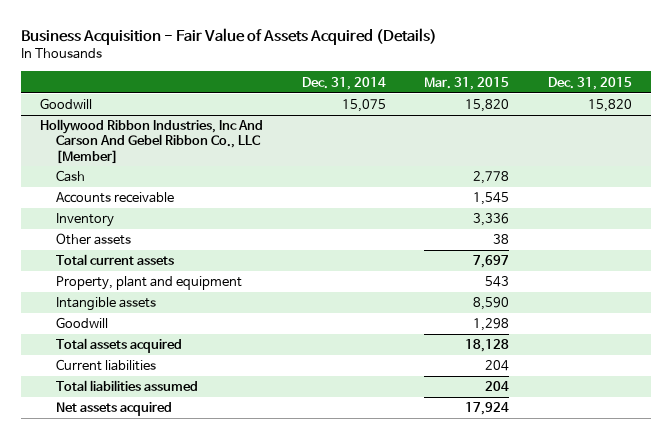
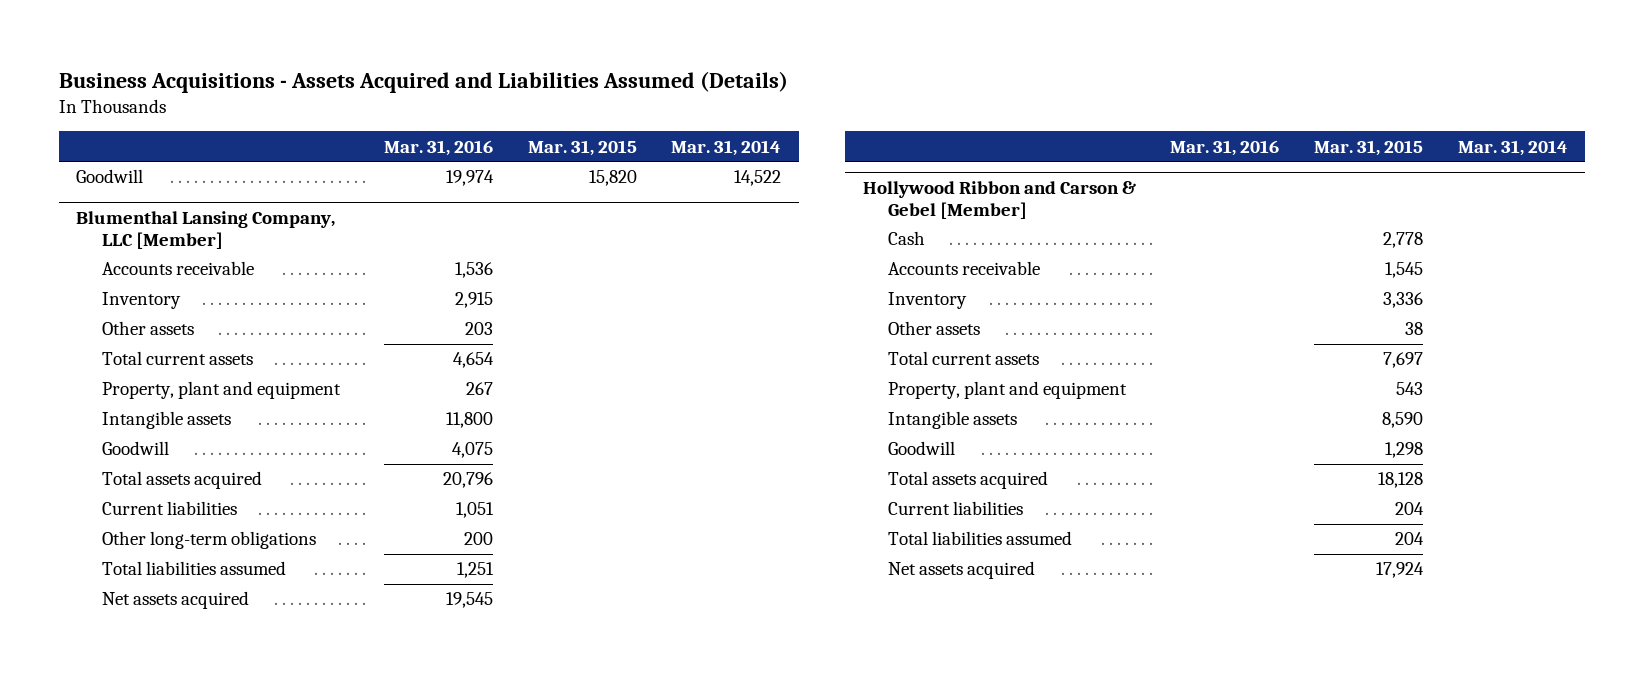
[20,27,437,45] Business Acquisition - Fair Value of Assets Acquired (Details) -> [58,70,788,93] Business Acquisitions - Assets Acquired and Liabilities Assumed (Details)
[301,76,386,90] Dec. 31, 2014 -> none
[547,76,632,90] Dec. 31, 2015 -> none
none -> [383,139,493,156] Mar. 31, 2016
none -> [671,139,782,156] Mar. 31, 2014
none -> [75,210,335,249] Blumenthal Lansing Company, LLC [Member]
none -> [101,261,254,276] Accounts receivable
none -> [101,292,181,310] Inventory
none -> [101,321,194,336] Other assets
none -> [101,351,253,366] Total current assets
none -> [101,381,341,400] Property, plant and equipment
none -> [101,411,231,430] Intangible assets
none -> [101,441,169,456] Goodwill
none -> [101,471,262,490] Total assets acquired
none -> [101,501,237,516] Current liabilities
none -> [101,531,316,550] Other long-term obligations
none -> [101,561,286,576] Total liabilities assumed
none -> [101,591,249,610] Net assets acquired
[39,119,263,164] Hollywood Ribbon Industries, Inc And Carson And Gebel Ribbon Co., LLC [Member] -> [862,180,1136,219] Hollywood Ribbon and Carson & Gebel [Member]

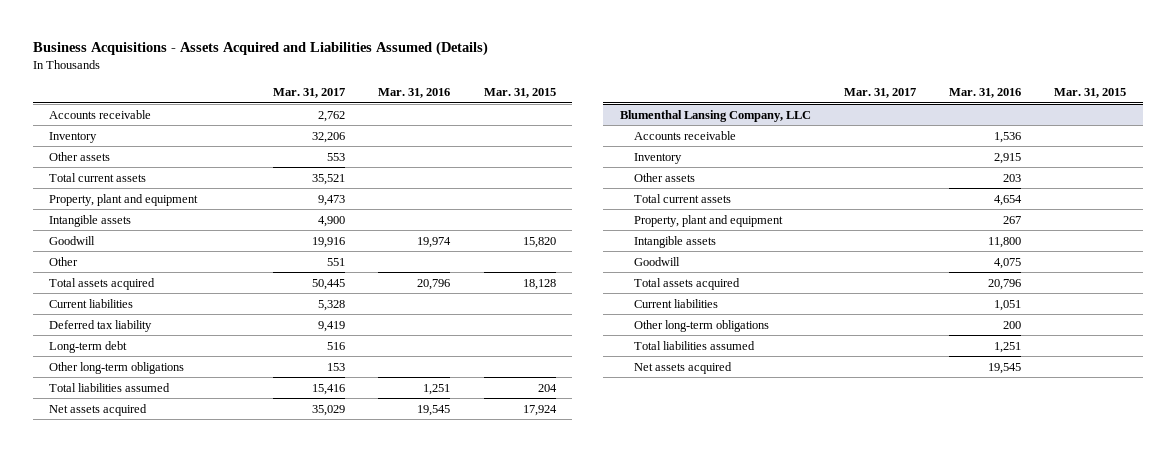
[671,139,782,156] Mar. 31, 2014 -> none
none -> [273,88,346,99] Mar. 31, 2017
none -> [49,109,152,119] Accounts receivable
none -> [49,131,98,143] Inventory
none -> [49,151,111,161] Other assets
none -> [49,172,147,182] Total current assets
none -> [49,193,199,206] Property, plant and equipment
none -> [49,214,132,227] Intangible assets
none -> [49,256,79,266] Other
none -> [49,277,156,290] Total assets acquired
none -> [49,298,134,308] Current liabilities
none -> [49,319,153,332] Deferred tax liability
none -> [49,340,128,353] Long-term debt
none -> [49,361,185,374] Other long-term obligations
none -> [49,382,171,392] Total liabilities assumed
none -> [49,403,148,416] Net assets acquired
[75,210,335,249] Blumenthal Lansing Company, LLC [Member] -> [620,109,812,122] Blumenthal Lansing Company, LLC
[862,180,1136,219] Hollywood Ribbon and Carson & Gebel [Member] -> none
[888,231,926,246] Cash -> none
[888,261,1041,276] Accounts receivable -> none
[888,292,968,310] Inventory -> none
[888,321,981,336] Other assets -> none
[888,351,1040,366] Total current assets -> none
[888,381,1128,400] Property, plant and equipment -> none
[888,411,1018,430] Intangible assets -> none
[888,441,956,456] Goodwill -> none
[888,471,1049,490] Total assets acquired -> none
[888,501,1024,516] Current liabilities -> none
[888,531,1073,546] Total liabilities assumed -> none
[888,561,1036,580] Net assets acquired -> none

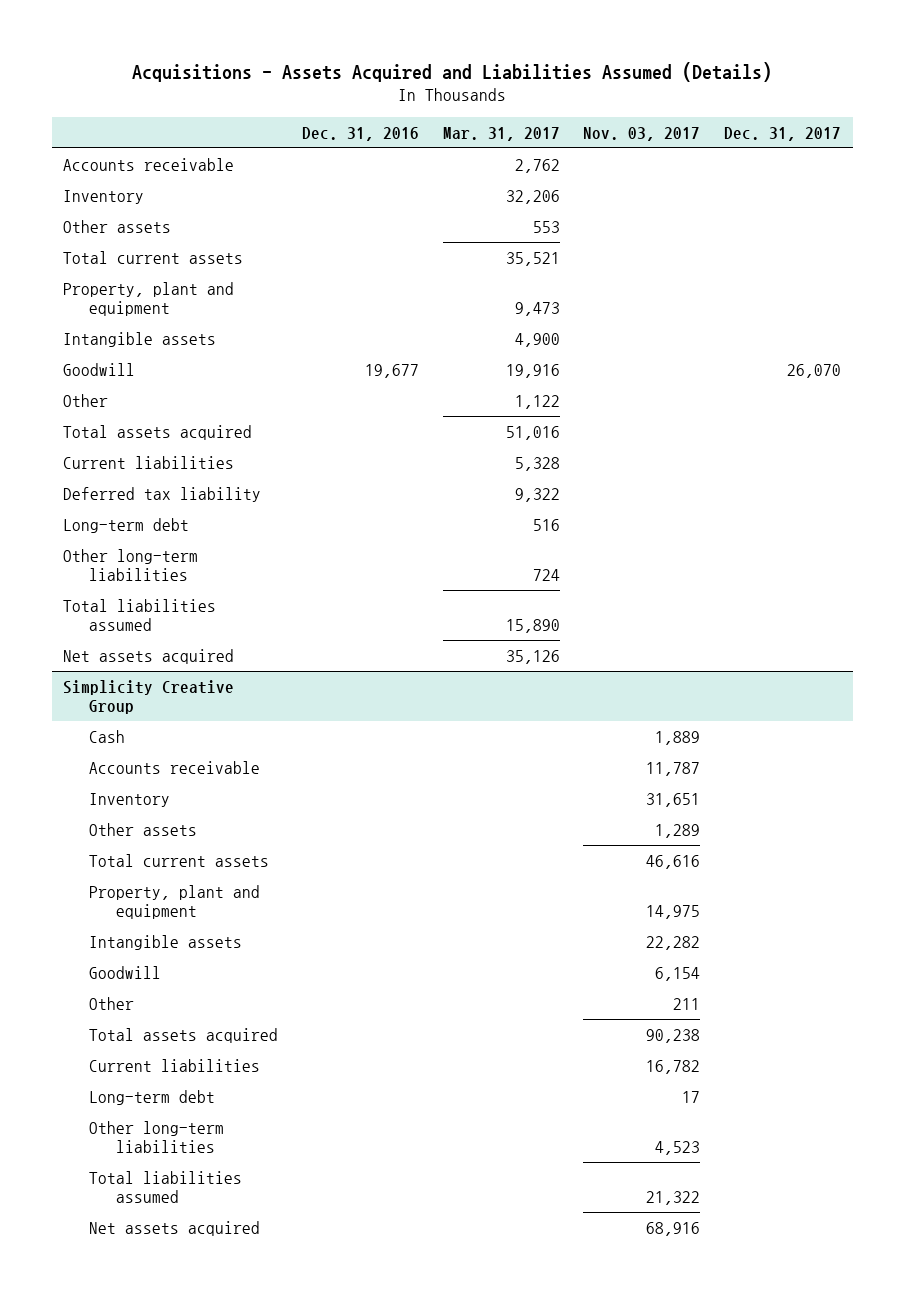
[32,41,488,57] Business Acquisitions - Assets Acquired and Liabilities Assumed (Details) -> [132,61,773,82] Acquisitions - Assets Acquired and Liabilities Assumed (Details)
[378,88,451,99] Mar. 31, 2016 -> none
[483,88,556,99] Mar. 31, 2015 -> none
none -> [302,126,420,141] Dec. 31, 2016
none -> [583,126,701,141] Nov. 03, 2017
none -> [723,126,841,141] Dec. 31, 2017
[327,257,346,266] 551 -> [514,394,560,409] 1,122
[312,278,346,290] 50,445 -> [505,425,560,440] 51,016
[318,320,346,332] 9,419 -> [514,487,560,502] 9,322
[620,109,812,122] Blumenthal Lansing Company, LLC -> none
[634,130,737,140] Accounts receivable -> none
[634,152,683,164] Inventory -> none
[634,172,696,182] Other assets -> none
[634,193,732,203] Total current assets -> none
[634,214,784,227] Property, plant and equipment -> none
[634,235,717,248] Intangible assets -> none
[634,256,681,266] Goodwill -> none
[634,277,741,290] Total assets acquired -> none
[634,298,719,308] Current liabilities -> none
[634,319,770,332] Other long-term obligations -> none
[634,340,756,350] Total liabilities assumed -> none
[634,361,733,374] Net assets acquired -> none
[49,361,185,374] Other long-term obligations -> [63,548,199,582] Other long-term liabilities
[327,362,346,371] 153 -> [532,569,560,582] 724
[312,383,346,395] 15,416 -> [505,619,560,634] 15,890
[312,404,346,416] 35,029 -> [505,649,560,664] 35,126
none -> [63,679,235,715] Simplicity Creative Group
none -> [89,729,126,743] Cash
none -> [89,760,261,774] Accounts receivable
none -> [89,792,171,807] Inventory
none -> [89,822,198,836] Other assets
none -> [89,853,270,867] Total current assets
none -> [89,884,261,920] Property, plant and equipment
none -> [89,934,243,950] Intangible assets
none -> [89,965,162,979] Goodwill
none -> [89,996,135,1010] Other
none -> [89,1027,279,1043] Total assets acquired
none -> [89,1058,261,1072] Current liabilities
none -> [89,1089,216,1105] Long-term debt
none -> [89,1120,225,1154] Other long-term liabilities
none -> [89,1170,243,1204] Total liabilities assumed
none -> [89,1220,261,1236] Net assets acquired

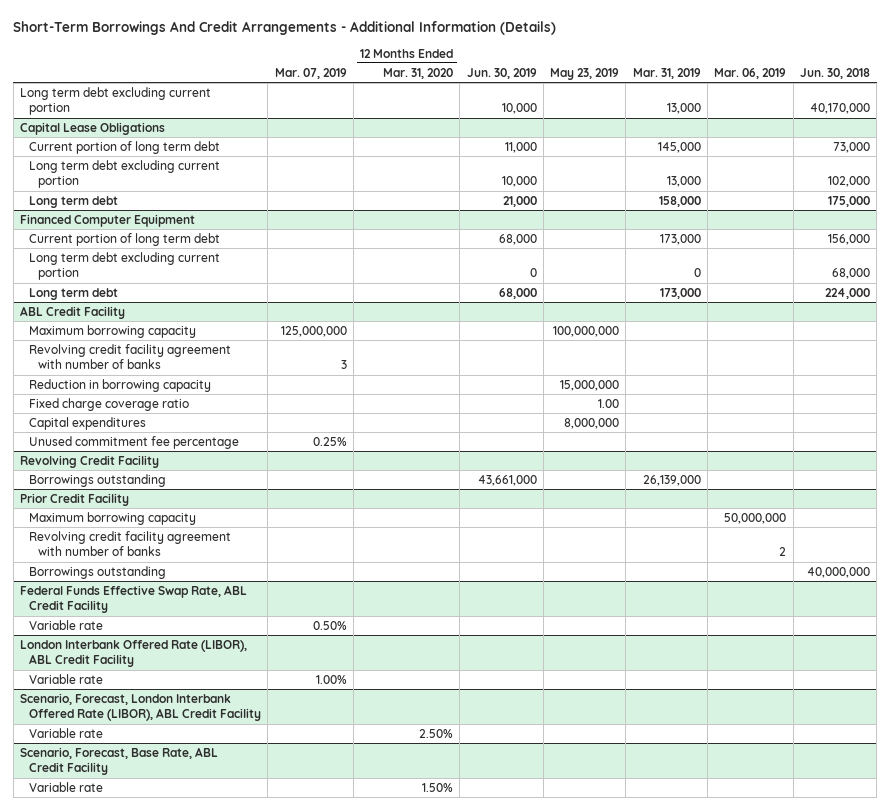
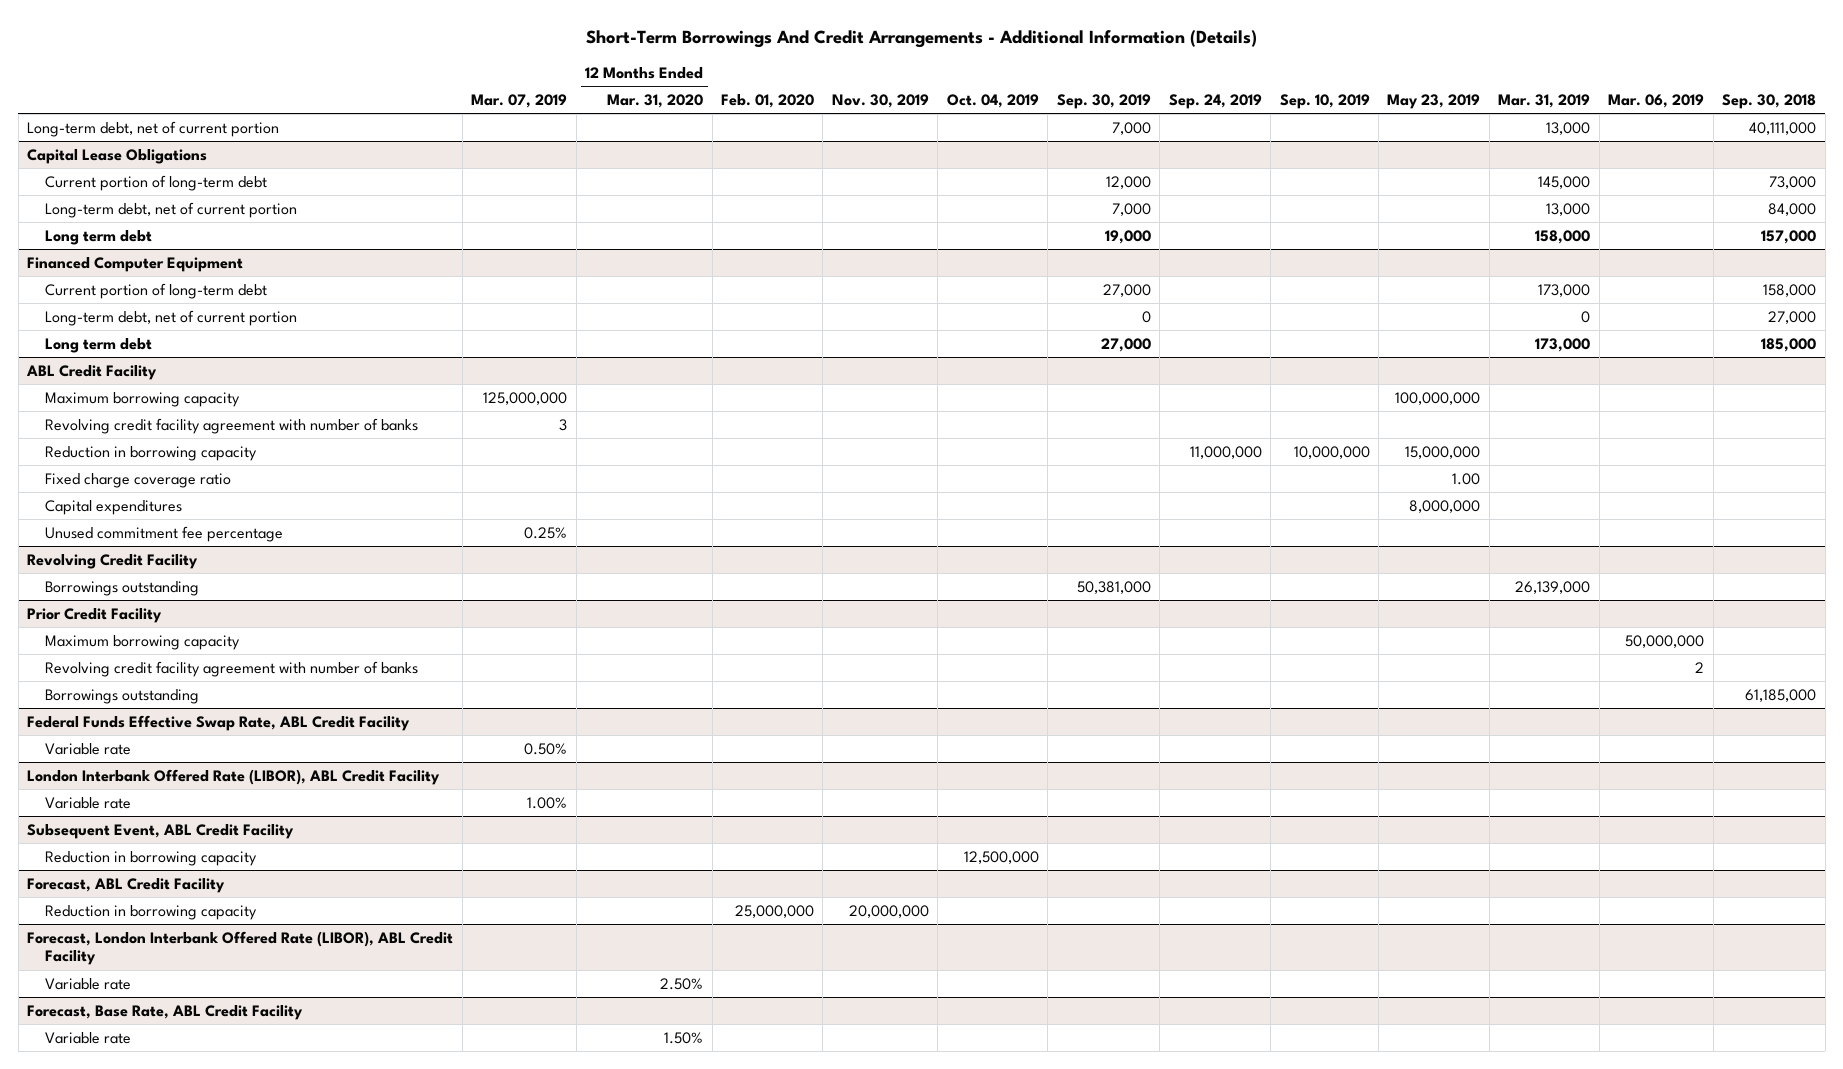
[466,67,537,79] Jun. 30, 2019 -> none
[799,67,870,79] Jun. 30, 2018 -> none
none -> [721,94,815,109] Feb. 01, 2020
none -> [831,94,929,109] Nov. 30, 2019
none -> [946,94,1039,109] Oct. 04, 2019
none -> [1056,94,1151,110] Sep. 30, 2019
none -> [1168,94,1262,110] Sep. 24, 2019
none -> [1279,94,1370,110] Sep. 10, 2019
none -> [1722,94,1817,110] Sep. 30, 2018
[20,86,212,116] Long term debt excluding current portion -> [27,120,280,137] Long-term debt, net of current portion
[29,140,221,154] Current portion of long term debt -> [45,174,268,191] Current portion of long-term debt
[29,159,221,189] Long term debt excluding current portion -> [45,201,298,218] Long-term debt, net of current portion
[29,232,221,246] Current portion of long term debt -> [45,282,268,299] Current portion of long-term debt
[29,251,221,281] Long term debt excluding current portion -> [45,309,298,326] Long-term debt, net of current portion
none -> [27,823,295,839] Subsequent Event, ABL Credit Facility
none -> [45,850,258,866] Reduction in borrowing capacity
none -> [27,877,226,893] Forecast, ABL Credit Facility
none -> [45,904,258,920] Reduction in borrowing capacity
[20,692,262,722] Scenario, Forecast, London Interbank Offered Rate (LIBOR), ABL Credit Facility -> [27,930,454,966] Forecast, London Interbank Offered Rate (LIBOR), ABL Credit Facility
[20,746,219,776] Scenario, Forecast, Base Rate, ABL Credit Facility -> [27,1004,304,1020] Forecast, Base Rate, ABL Credit Facility

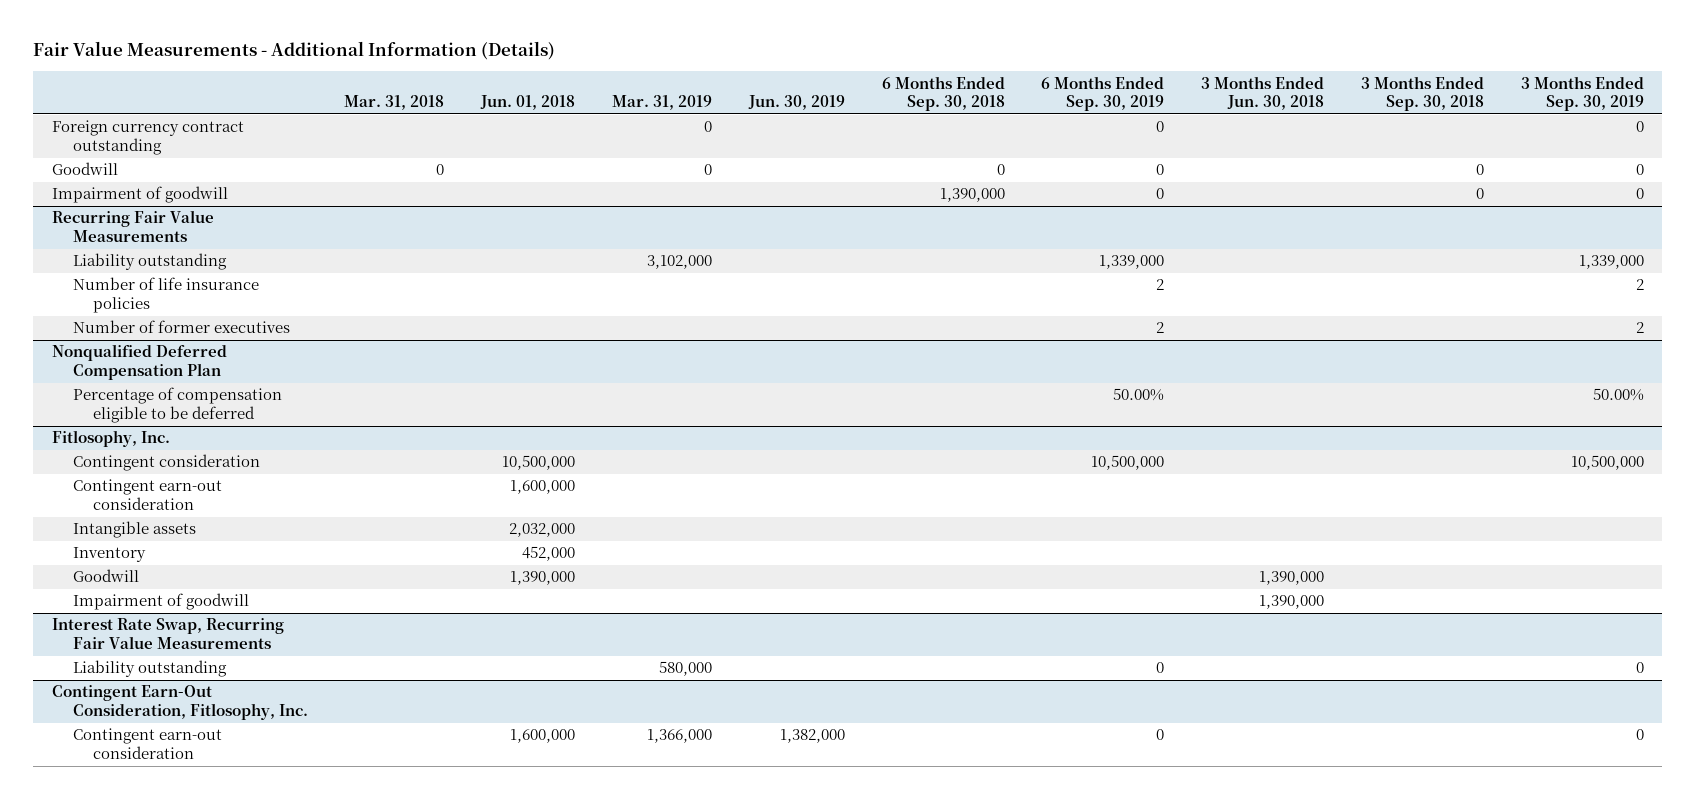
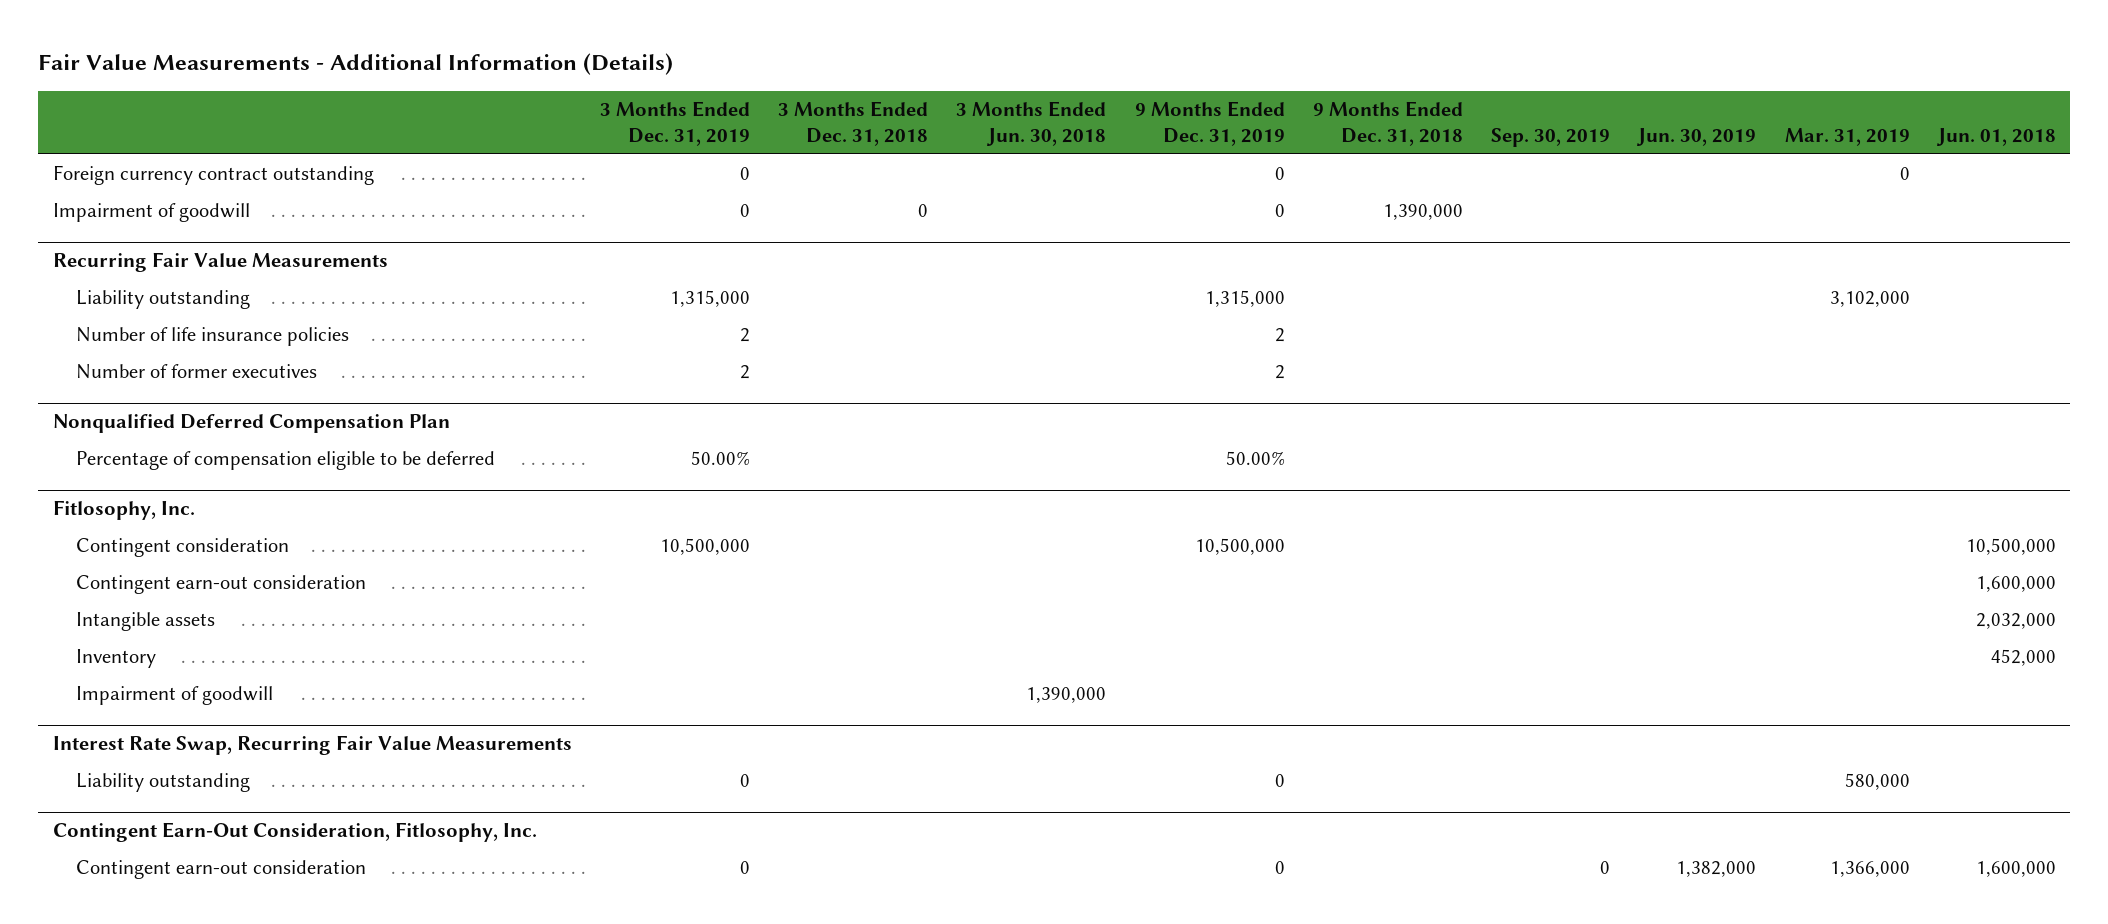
[344,95,445,111] Mar. 31, 2018 -> none
[881,75,1005,112] 6 Months Ended Sep. 30, 2018 -> none
[1041,75,1165,112] 6 Months Ended Sep. 30, 2019 -> none
[1361,75,1485,112] 3 Months Ended Sep. 30, 2018 -> none
[1520,75,1644,112] 3 Months Ended Sep. 30, 2019 -> none
none -> [599,100,750,146] 3 Months Ended Dec. 31, 2019
none -> [778,100,929,146] 3 Months Ended Dec. 31, 2018
none -> [1134,100,1285,146] 9 Months Ended Dec. 31, 2019
none -> [1312,100,1463,146] 9 Months Ended Dec. 31, 2018
none -> [1491,127,1611,147] Sep. 30, 2019
[51,162,118,176] Goodwill -> none
[72,569,139,583] Goodwill -> none

